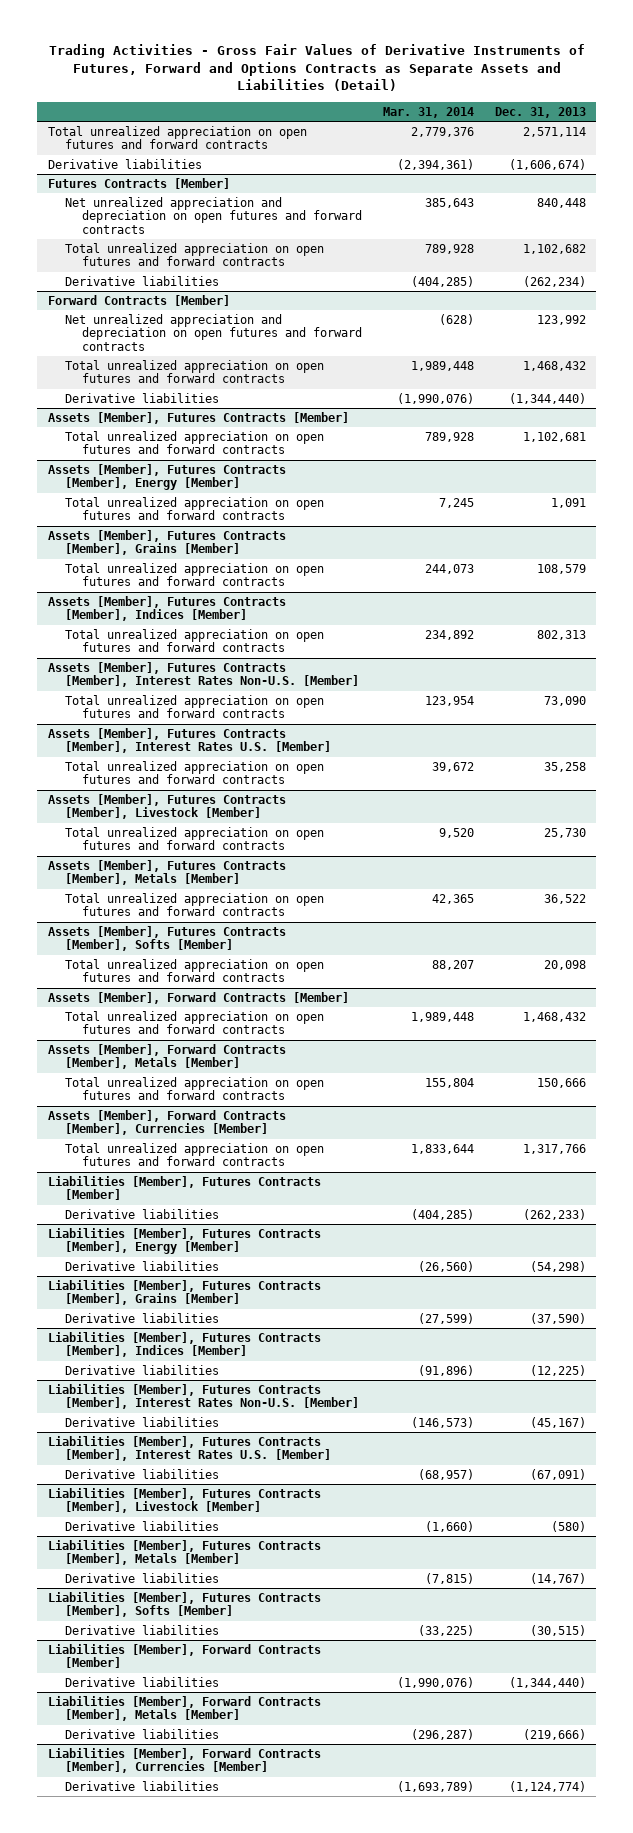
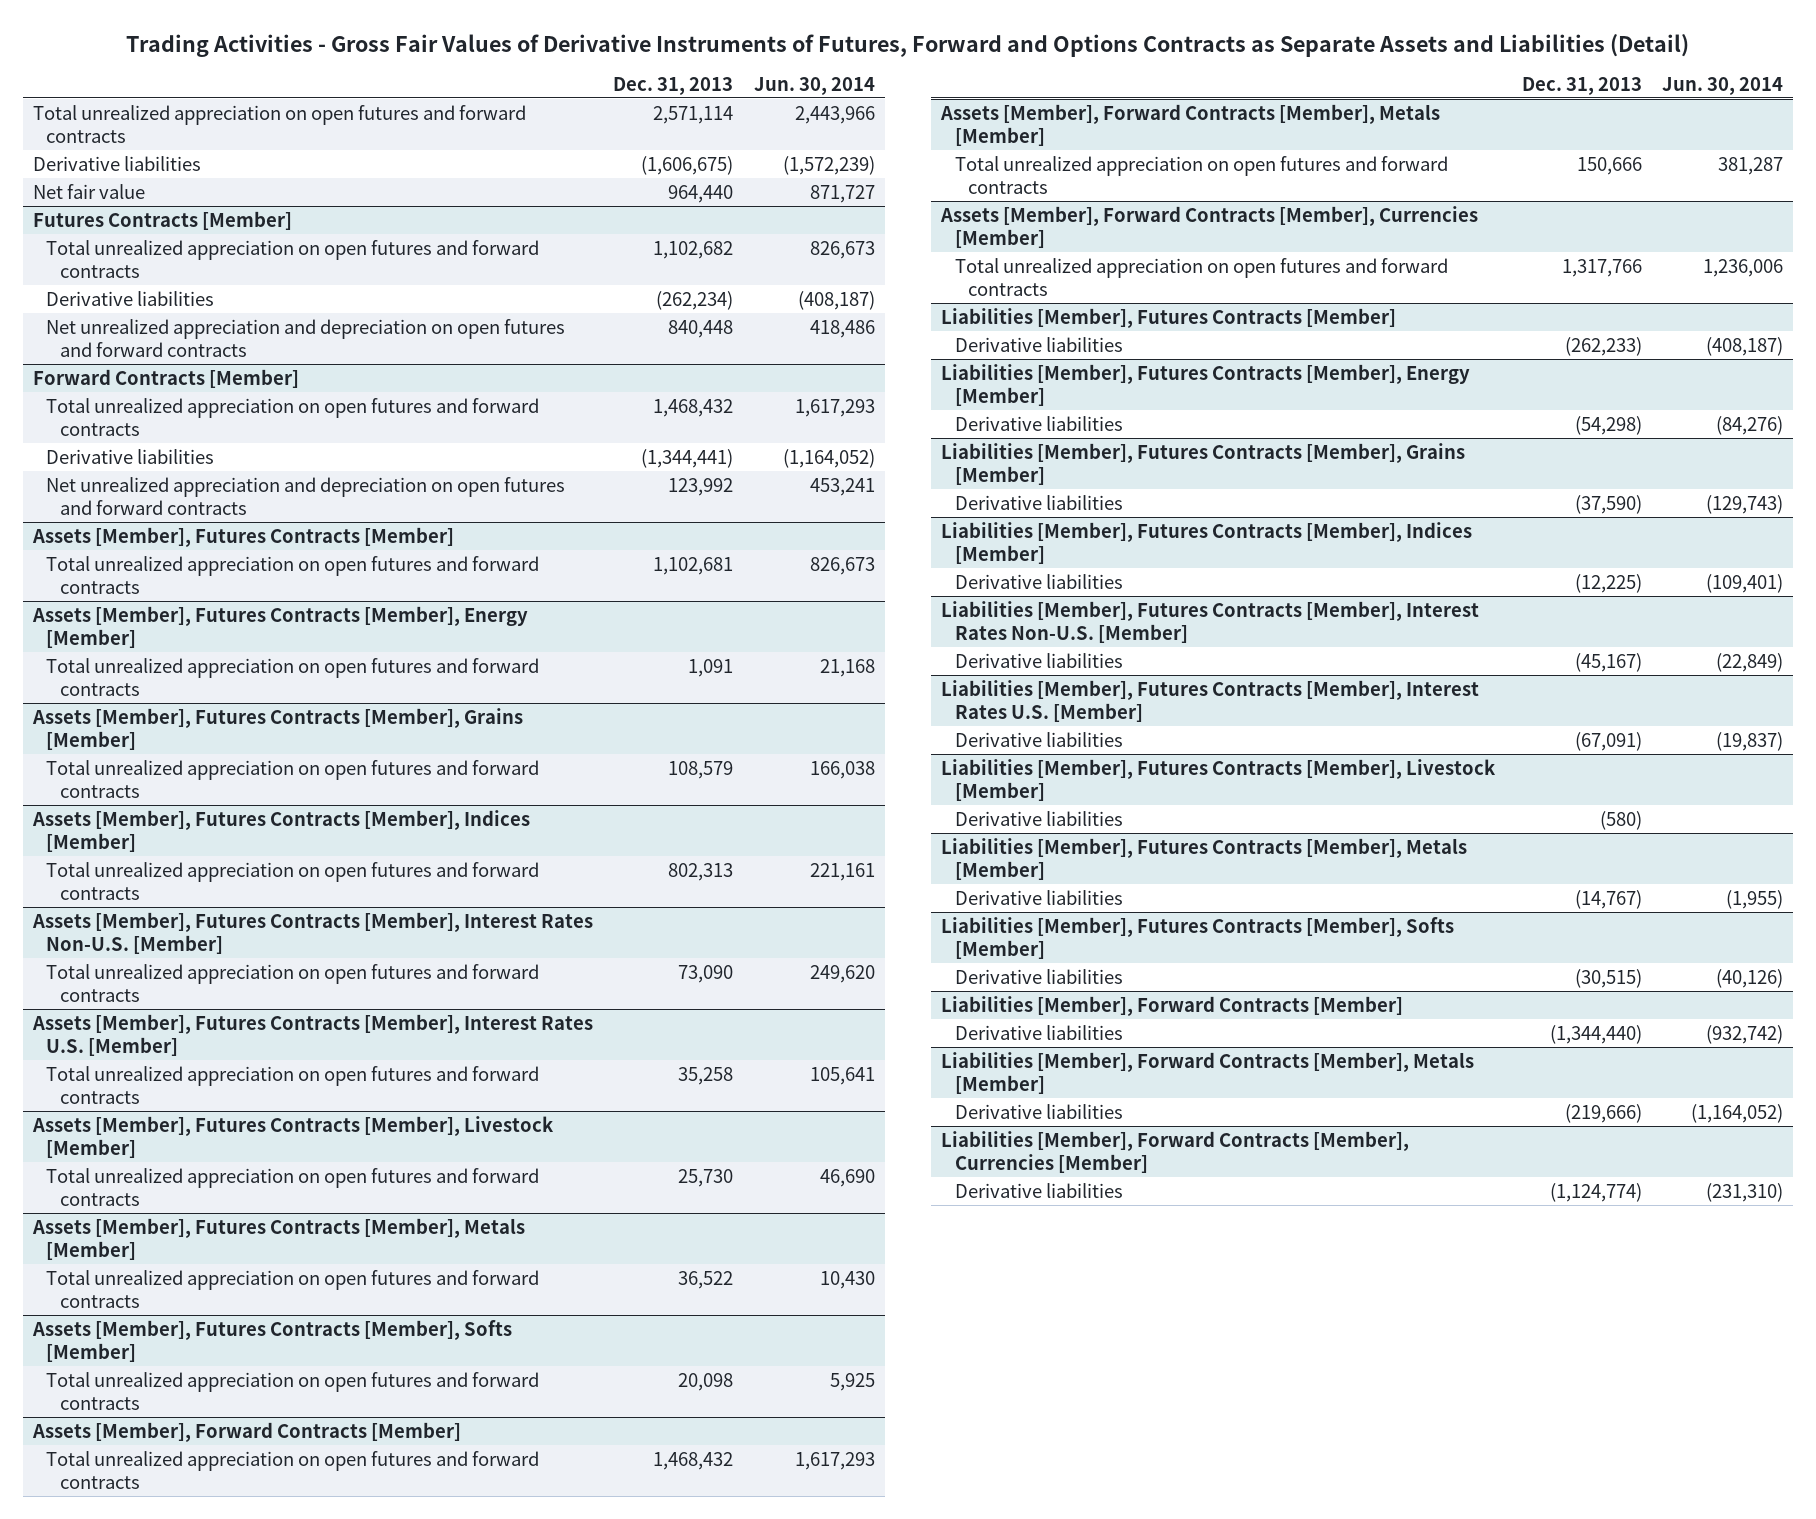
[382,106,474,118] Mar. 31, 2014 -> none
none -> [753,76,875,95] Jun. 30, 2014
[508,158,586,170] (1,606,674) -> [641,155,734,175] (1,606,675)
none -> [32,183,145,199] Net fair value
[64,196,363,234] Net unrealized appreciation and depreciation on open futures and forward contracts -> [46,318,566,357] Net unrealized appreciation and depreciation on open futures and forward contracts
[508,392,586,404] (1,344,440) -> [641,448,734,468] (1,344,441)
[64,313,363,351] Net unrealized appreciation and depreciation on open futures and forward contracts -> [46,476,566,515] Net unrealized appreciation and depreciation on open futures and forward contracts

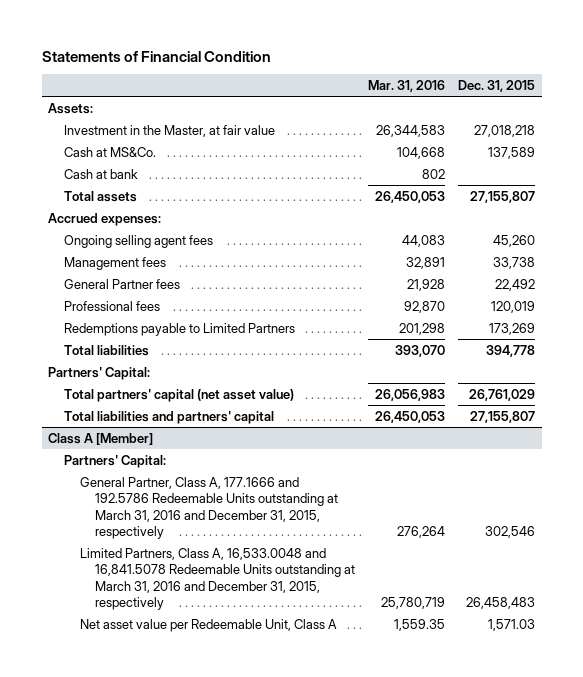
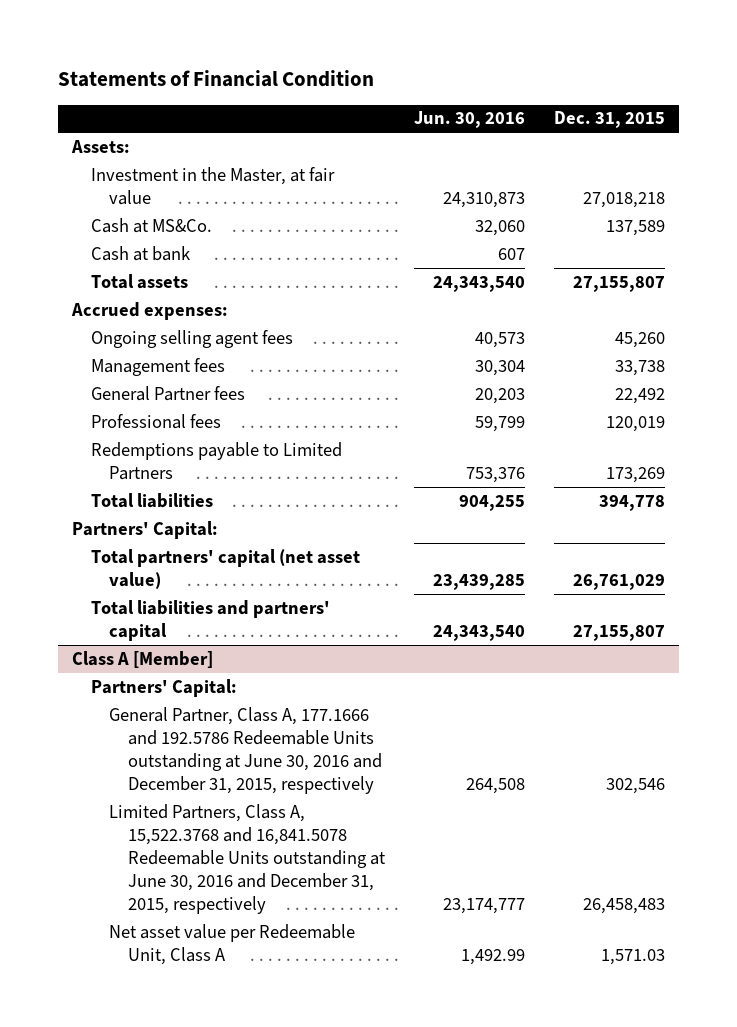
[368,80,446,93] Mar. 31, 2016 -> none
none -> [413,111,525,129] Jun. 30, 2016
[79,476,339,540] General Partner, Class A, 177.1666 and 192.5786 Redeemable Units outstanding at March 31, 2016 and December 31, 2015, respectively -> [109,706,383,794] General Partner, Class A, 177.1666 and 192.5786 Redeemable Units outstanding at June 30, 2016 and December 31, 2015, respectively
[79,547,356,611] Limited Partners, Class A, 16,533.0048 and 16,841.5078 Redeemable Units outstanding at March 31, 2016 and December 31, 2015, respectively -> [109,803,387,914] Limited Partners, Class A, 15,522.3768 and 16,841.5078 Redeemable Units outstanding at June 30, 2016 and December 31, 2015, respectively

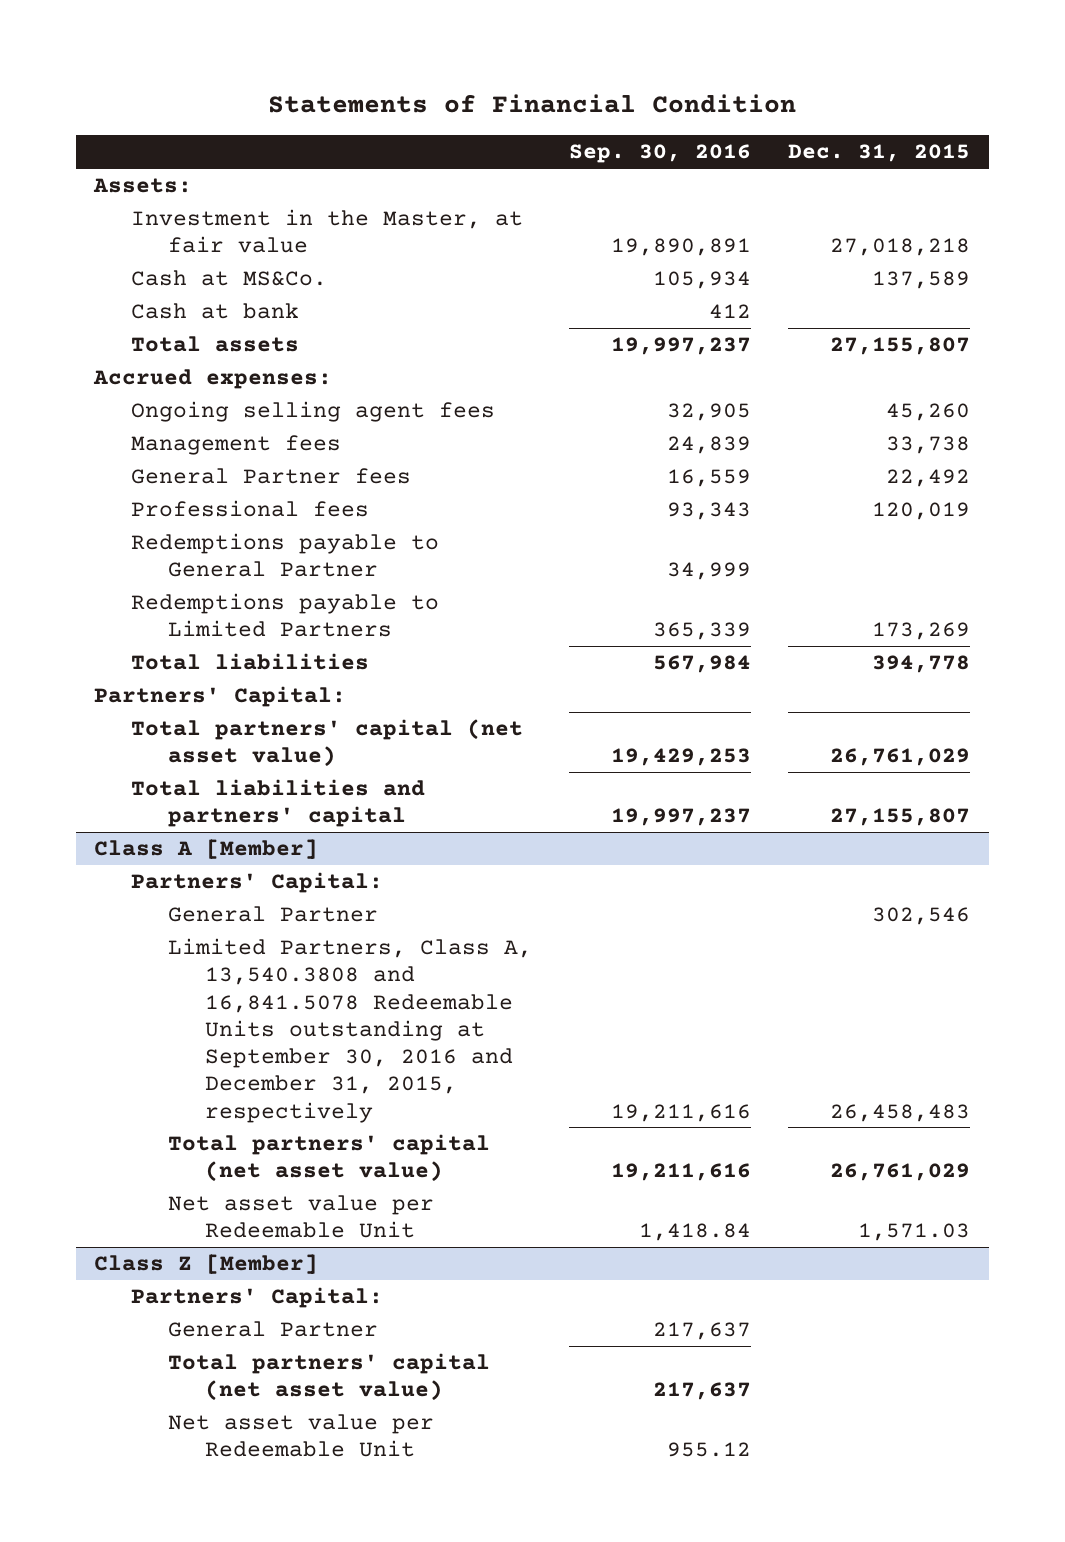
[413,111,525,129] Jun. 30, 2016 -> none
none -> [569,144,752,164] Sep. 30, 2016
none -> [131,533,440,578] Redemptions payable to General Partner
[109,706,383,794] General Partner, Class A, 177.1666 and 192.5786 Redeemable Units outstanding at June 30, 2016 and December 31, 2015, respectively -> [168,906,379,923] General Partner
[109,803,387,914] Limited Partners, Class A, 15,522.3768 and 16,841.5078 Redeemable Units outstanding at June 30, 2016 and December 31, 2015, respectively -> [168,938,533,1123] Limited Partners, Class A, 13,540.3808 and 16,841.5078 Redeemable Units outstanding at September 30, 2016 and December 31, 2015, respectively
none -> [168,1134,491,1183] Total partners' capital (net asset value)
[109,923,356,965] Net asset value per Redeemable Unit, Class A -> [168,1195,435,1239] Net asset value per Redeemable Unit
none -> [94,1254,319,1275] Class Z [Member]
none -> [131,1287,384,1309] Partners' Capital:
none -> [168,1321,379,1338] General Partner
none -> [168,1353,491,1402] Total partners' capital (net asset value)
none -> [168,1414,435,1458] Net asset value per Redeemable Unit

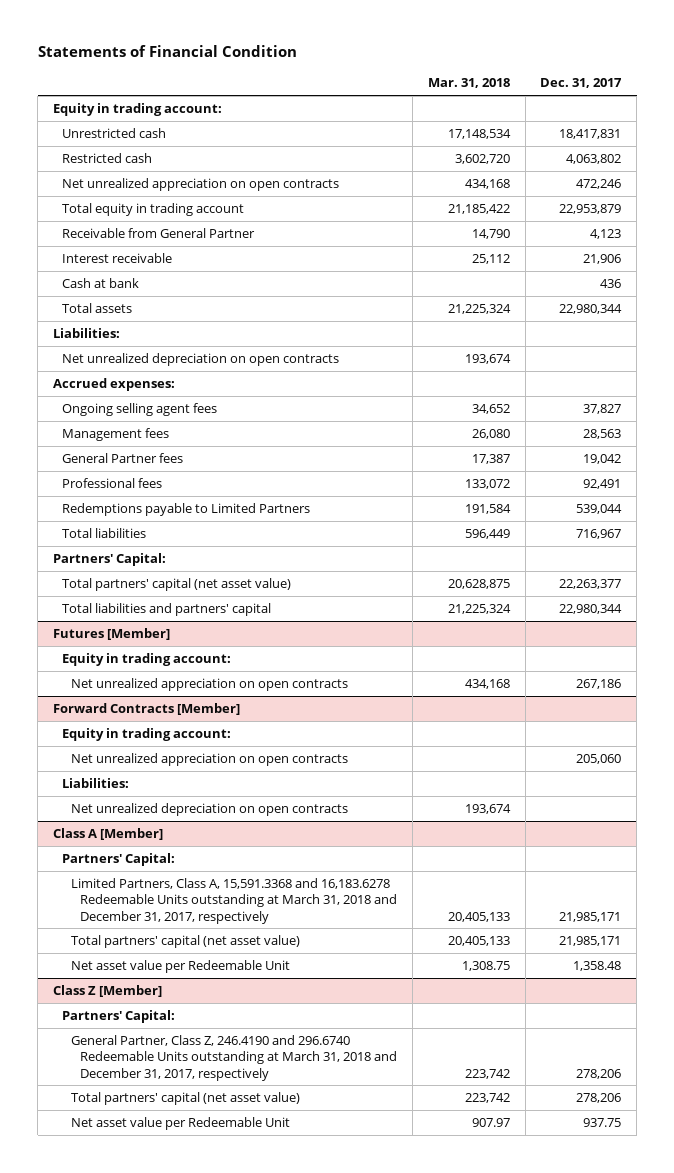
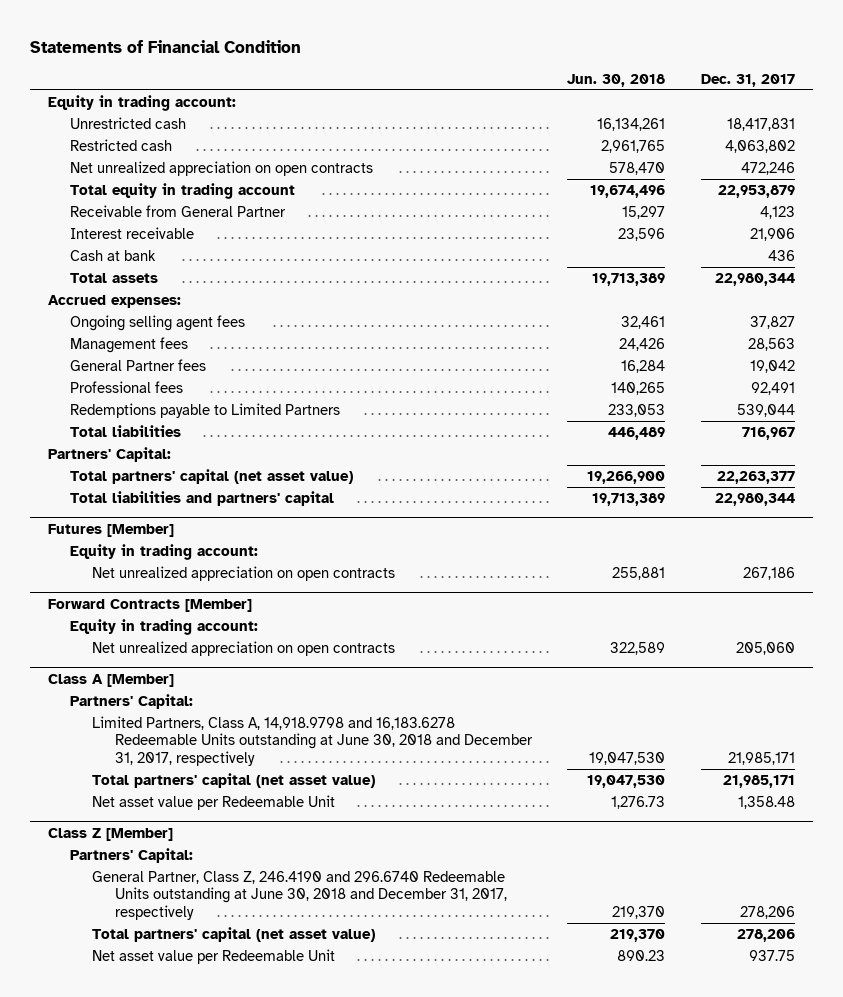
[427,78,510,89] Mar. 31, 2018 -> none
none -> [567,73,666,87] Jun. 30, 2018
[52,327,120,338] Liabilities: -> none
[62,352,340,366] Net unrealized depreciation on open contracts -> none
[62,777,130,788] Liabilities: -> none
[71,802,349,816] Net unrealized depreciation on open contracts -> none
[71,877,398,924] Limited Partners, Class A, 15,591.3368 and 16,183.6278 Redeemable Units outstanding at March 31, 2018 and December 31, 2017, respectively -> [92,715,533,766] Limited Partners, Class A, 14,918.9798 and 16,183.6278 Redeemable Units outstanding at June 30, 2018 and December 31, 2017, respectively
[71,1034,398,1081] General Partner, Class Z, 246.4190 and 296.6740 Redeemable Units outstanding at March 31, 2018 and December 31, 2017, respectively -> [92,870,507,920] General Partner, Class Z, 246.4190 and 296.6740 Redeemable Units outstanding at June 30, 2018 and December 31, 2017, respectively

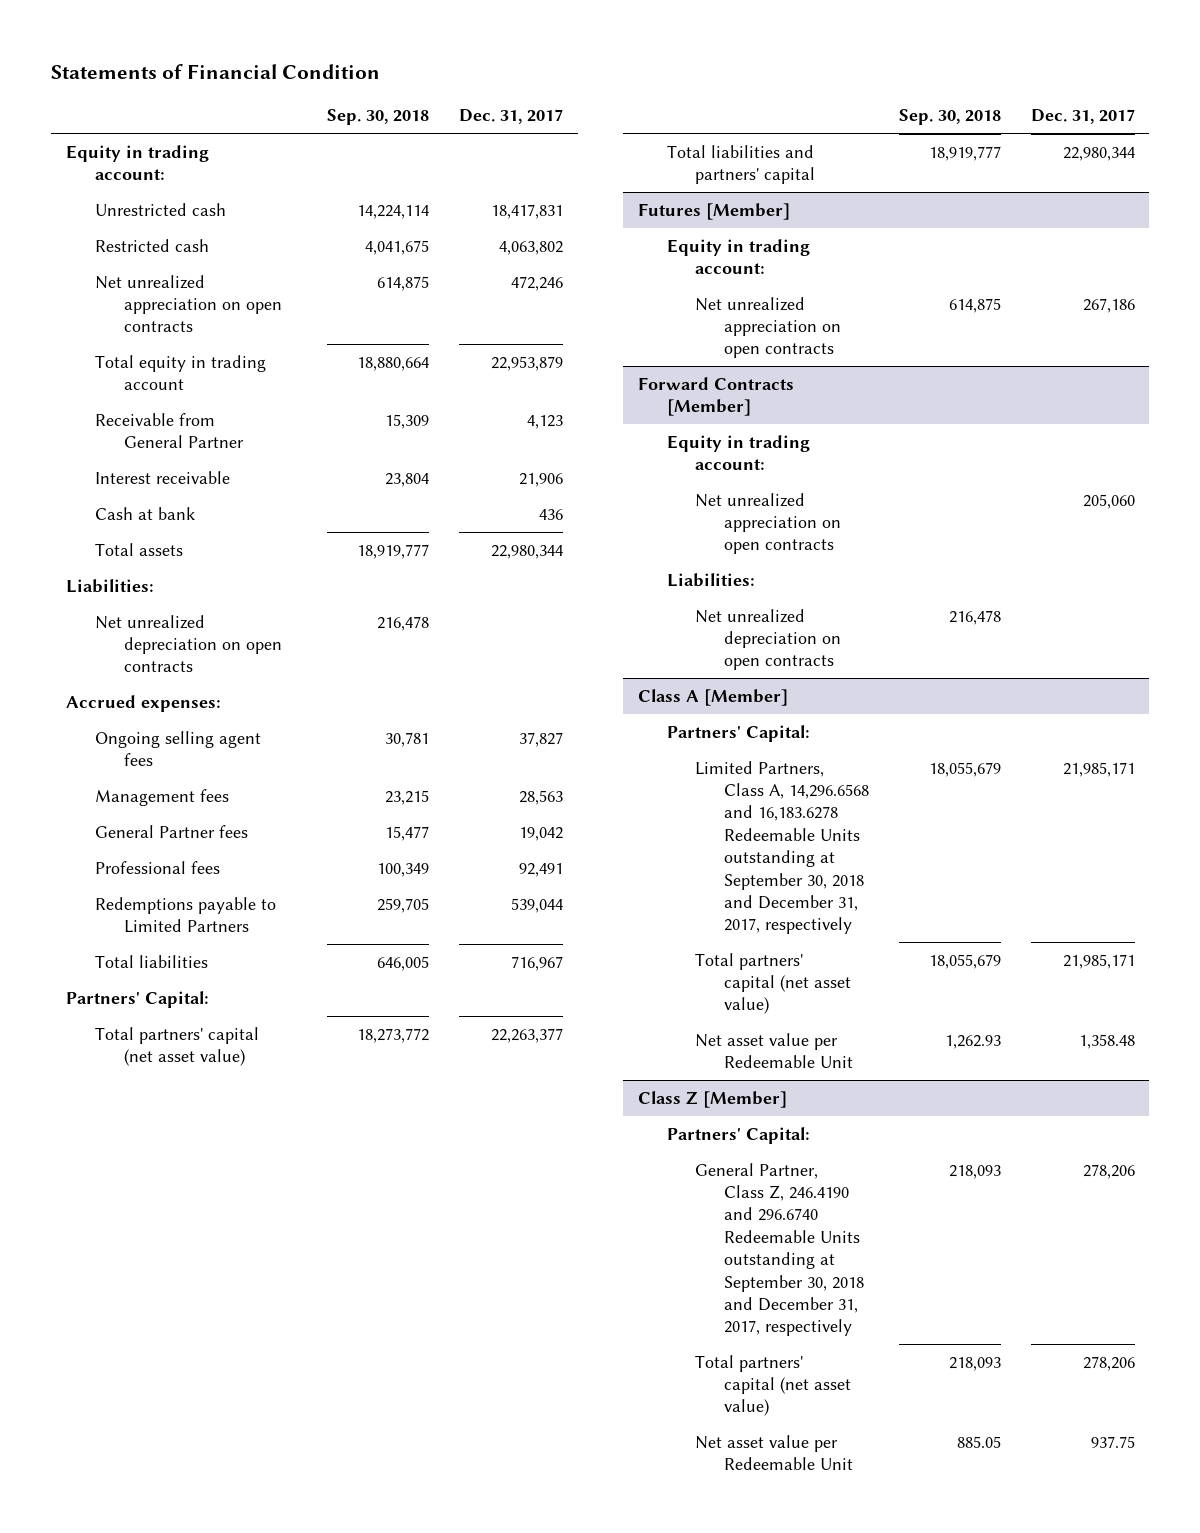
[567,73,666,87] Jun. 30, 2018 -> none
none -> [327,109,430,126] Sep. 30, 2018
none -> [65,578,154,593] Liabilities:
none -> [94,614,282,673] Net unrealized depreciation on open contracts
none -> [666,572,755,587] Liabilities:
none -> [695,608,842,671] Net unrealized depreciation on open contracts
[92,715,533,766] Limited Partners, Class A, 14,918.9798 and 16,183.6278 Redeemable Units outstanding at June 30, 2018 and December 31, 2017, respectively -> [695,760,870,935] Limited Partners, Class A, 14,296.6568 and 16,183.6278 Redeemable Units outstanding at September 30, 2018 and December 31, 2017, respectively
[92,870,507,920] General Partner, Class Z, 246.4190 and 296.6740 Redeemable Units outstanding at June 30, 2018 and December 31, 2017, respectively -> [695,1162,865,1337] General Partner, Class Z, 246.4190 and 296.6740 Redeemable Units outstanding at September 30, 2018 and December 31, 2017, respectively

